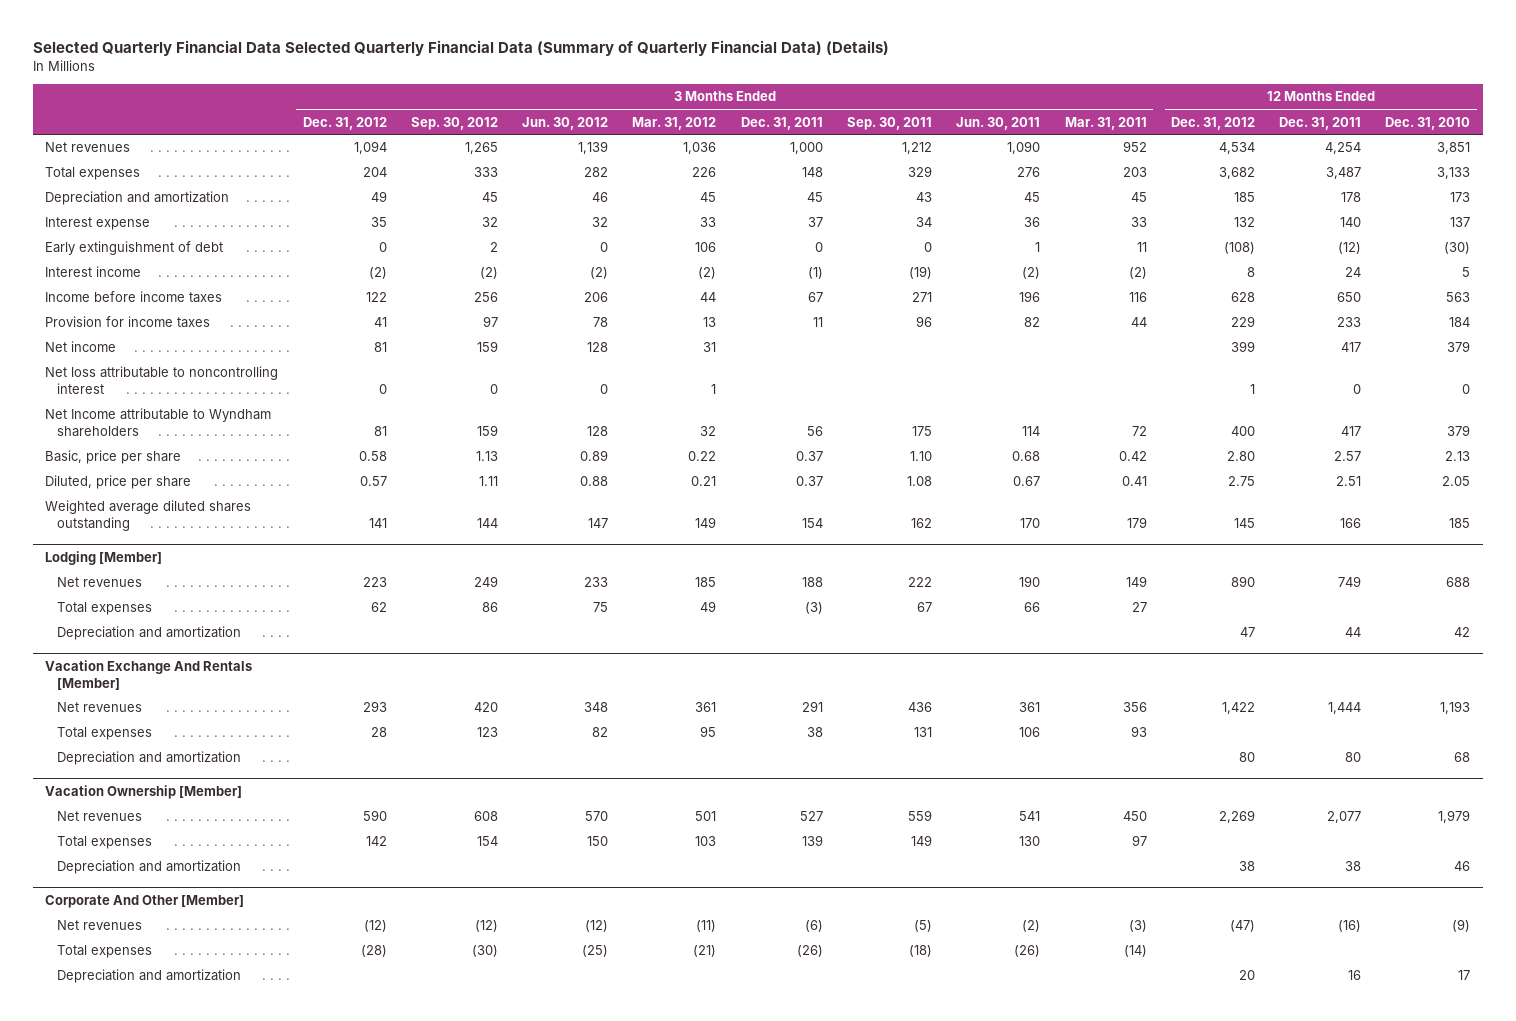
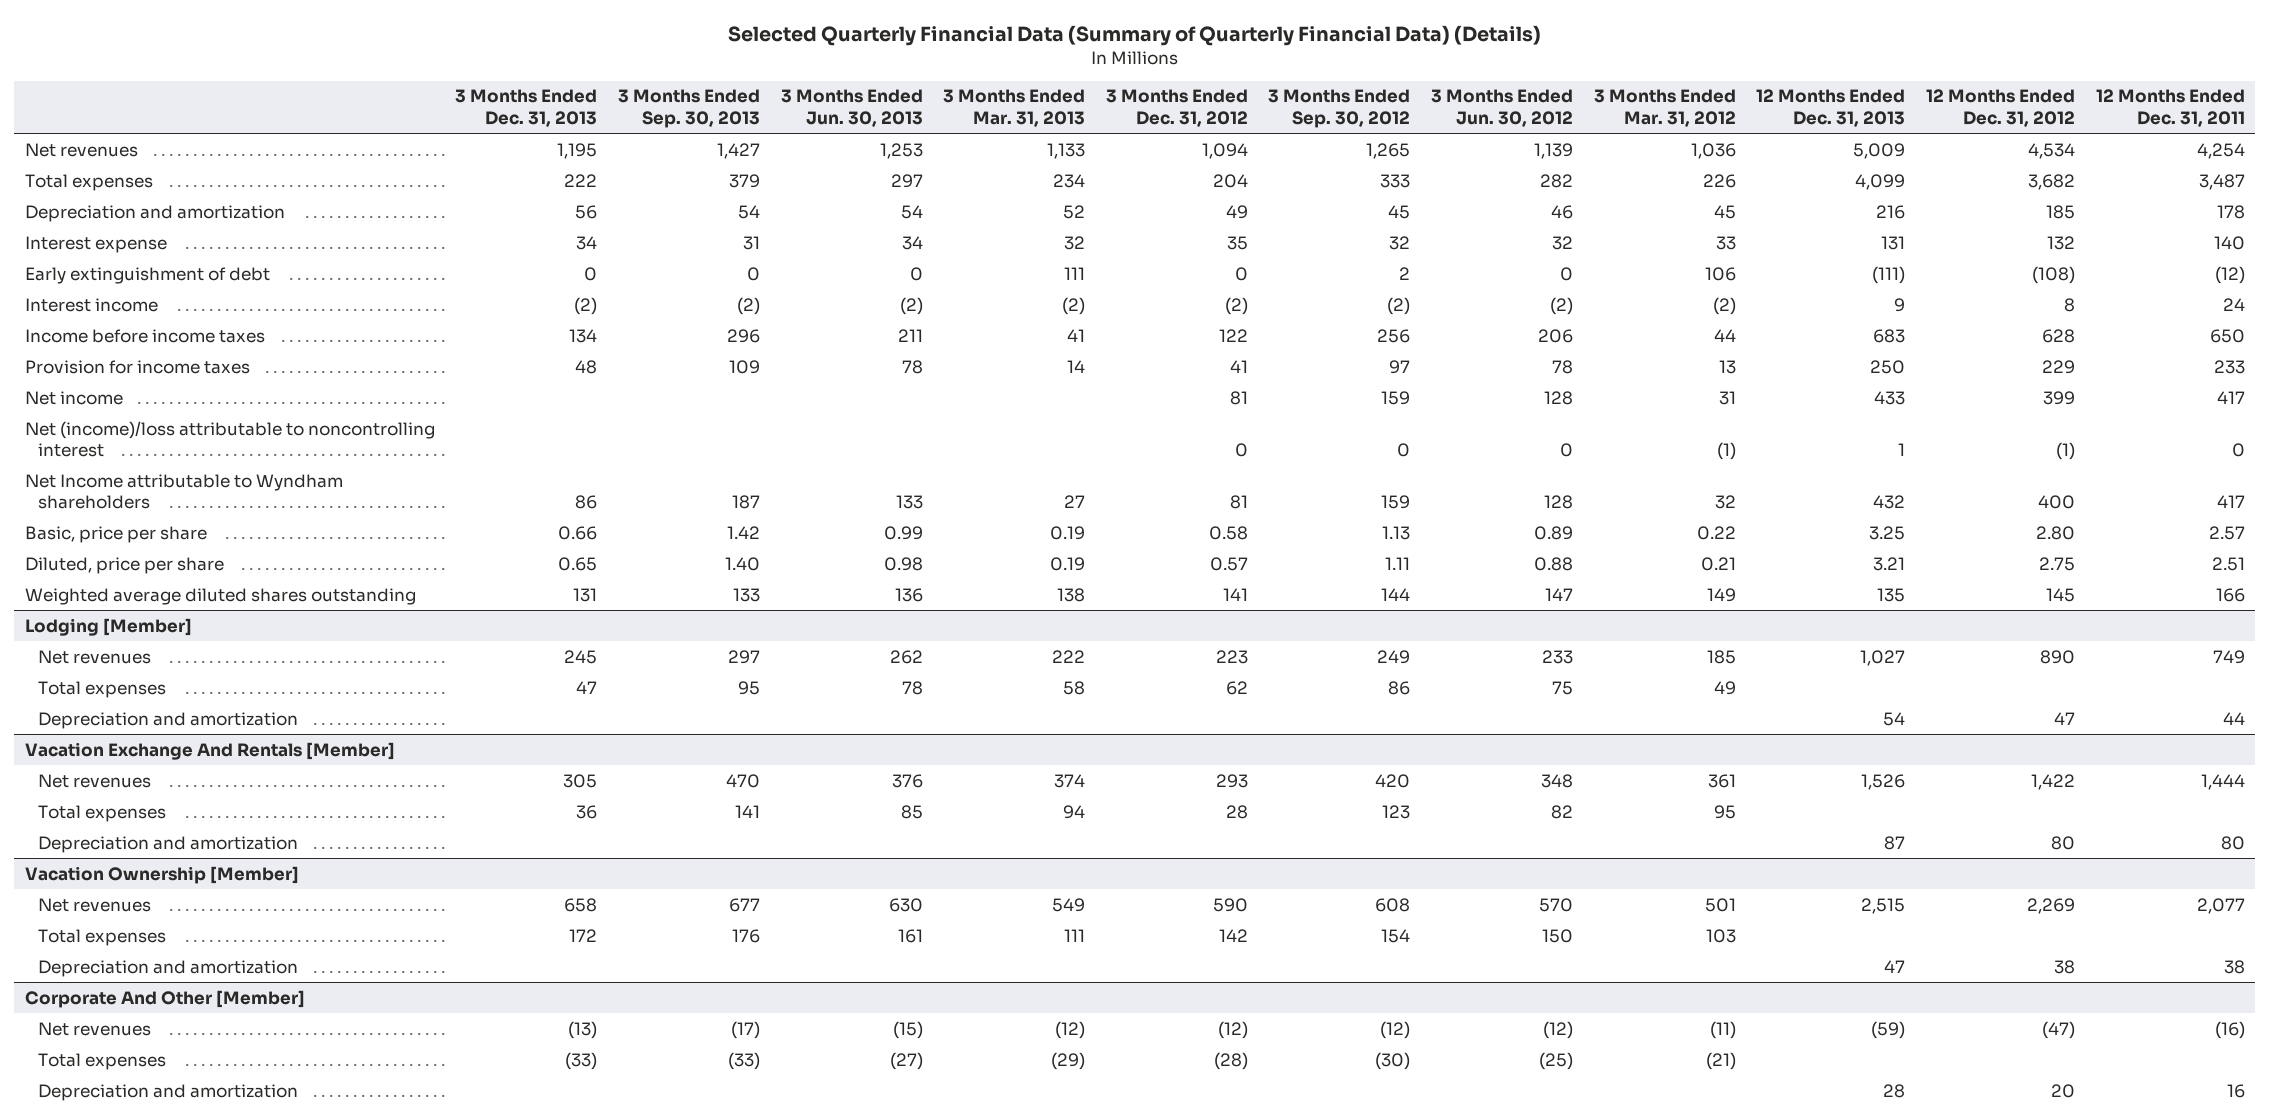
[33,40,890,57] Selected Quarterly Financial Data Selected Quarterly Financial Data (Summary of Quarterly Financial Data) (Details) -> [727,24,1541,46] Selected Quarterly Financial Data (Summary of Quarterly Financial Data) (Details)
[740,116,823,130] Dec. 31, 2011 -> none
[846,116,932,130] Sep. 30, 2011 -> none
[956,116,1041,130] Jun. 30, 2011 -> none
[1064,116,1147,130] Mar. 31, 2011 -> none
[1385,116,1471,130] Dec. 31, 2010 -> none
none -> [455,89,598,128] 3 Months Ended Dec. 31, 2013
none -> [617,89,760,129] 3 Months Ended Sep. 30, 2013
none -> [780,89,923,128] 3 Months Ended Jun. 30, 2013
none -> [943,89,1086,128] 3 Months Ended Mar. 31, 2013
none -> [1756,89,1906,128] 12 Months Ended Dec. 31, 2013
[45,366,279,395] Net loss attributable to noncontrolling interest -> [24,420,435,458] Net (income)/loss attributable to noncontrolling interest
[711,384,717,395] 1 -> [1716,442,1736,461] (1)
[1249,384,1255,395] 1 -> [2055,442,2075,461] (1)

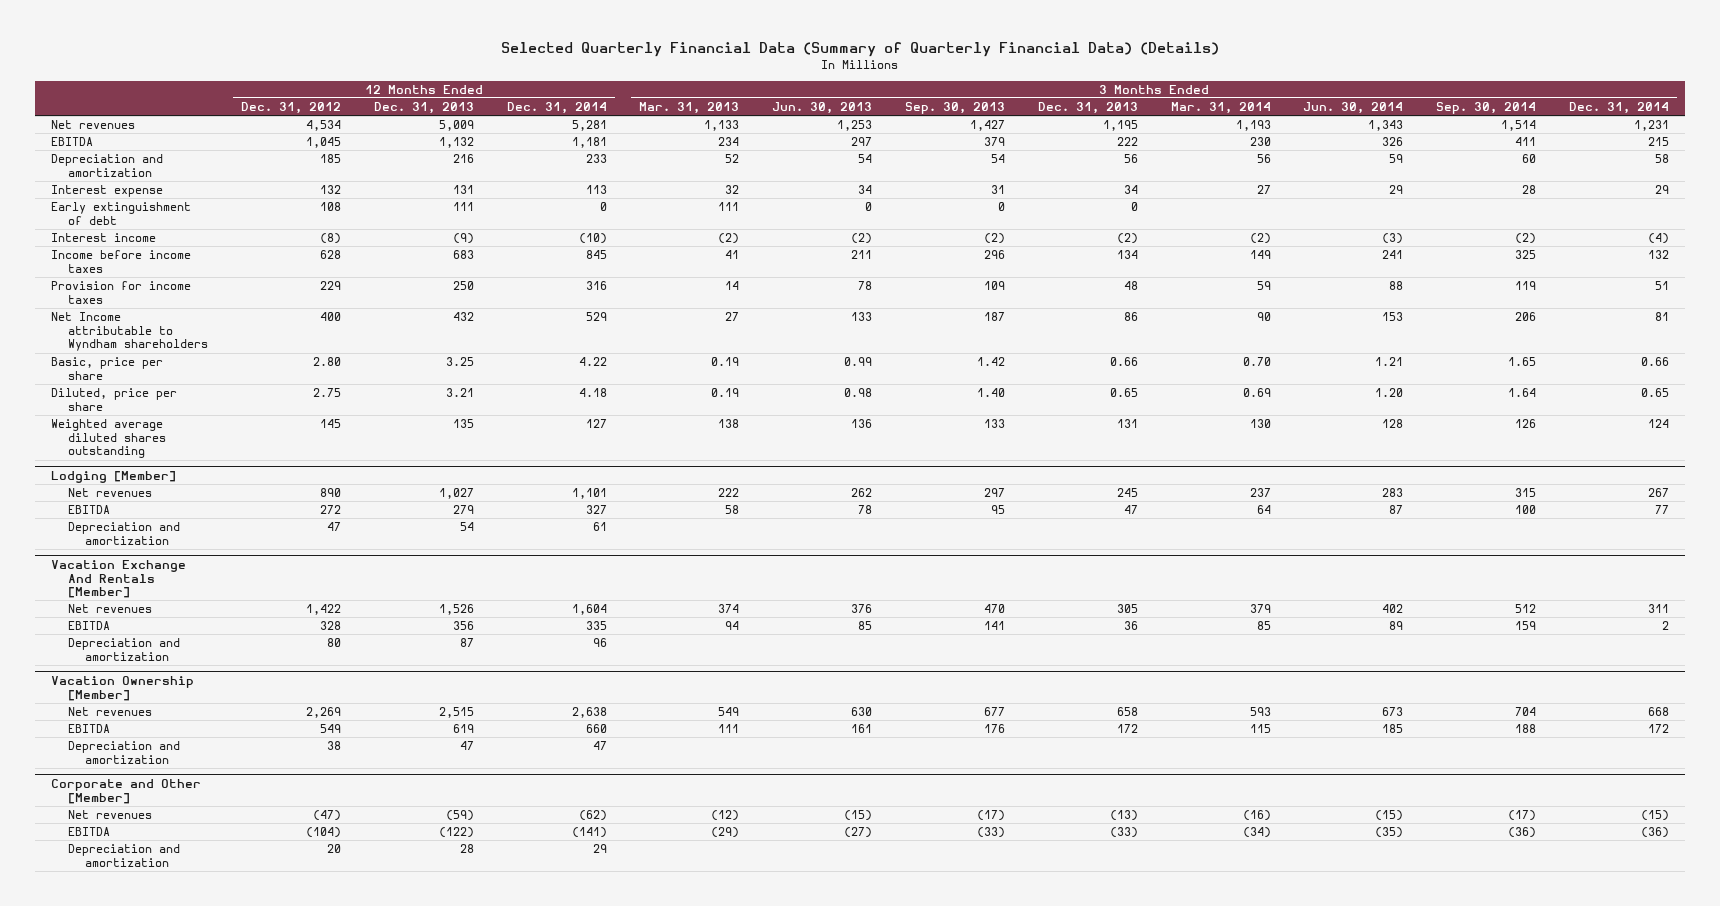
[1105,89,1248,128] 3 Months Ended Dec. 31, 2012 -> none
[1268,89,1411,129] 3 Months Ended Sep. 30, 2012 -> none
[1431,89,1574,128] 3 Months Ended Jun. 30, 2012 -> none
[1593,89,1736,128] 3 Months Ended Mar. 31, 2012 -> none
[2095,89,2245,128] 12 Months Ended Dec. 31, 2011 -> none
none -> [506,101,607,114] Dec. 31, 2014
none -> [1170,101,1271,114] Mar. 31, 2014
none -> [1303,101,1404,114] Jun. 30, 2014
none -> [1436,101,1537,114] Sep. 30, 2014
none -> [1569,101,1670,114] Dec. 31, 2014
[24,173,153,191] Total expenses -> none
none -> [51,137,94,147] EBITDA
[1872,265,1906,284] (111) -> [452,202,474,212] 111
[2031,265,2075,284] (108) -> [319,202,341,212] 108
[1894,297,1906,312] 9 -> [452,233,474,245] (9)
[2063,297,2075,312] 8 -> [319,233,341,245] (8)
[24,390,123,405] Net income -> none
[24,420,435,458] Net (income)/loss attributable to noncontrolling interest -> none
[38,680,167,698] Total expenses -> none
none -> [68,505,111,515] EBITDA
[38,804,167,822] Total expenses -> none
none -> [68,621,111,631] EBITDA
[38,928,167,946] Total expenses -> none
none -> [68,724,111,734] EBITDA
[24,989,305,1008] Corporate And Other [Member] -> [51,778,202,804] Corporate and Other [Member]
[38,1052,167,1070] Total expenses -> none
none -> [68,827,111,837] EBITDA

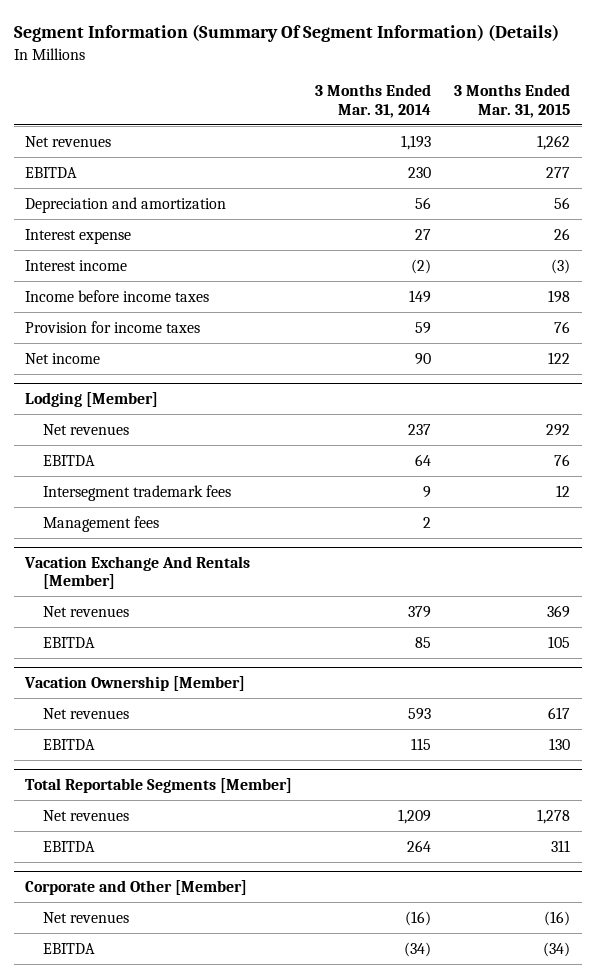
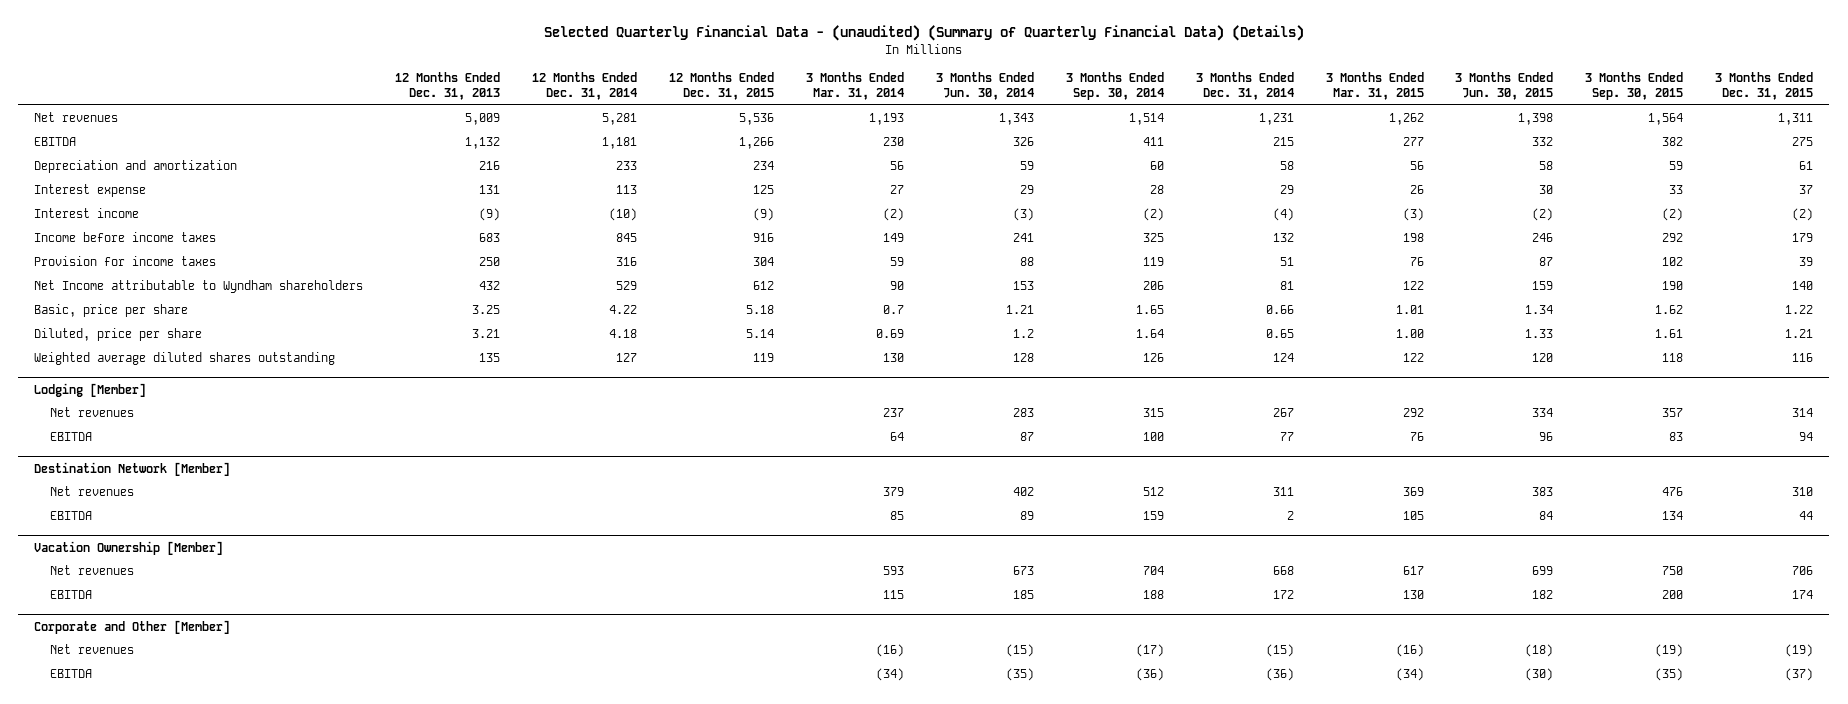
[13,24,559,43] Segment Information (Summary Of Segment Information) (Details) -> [543,25,1304,42] Selected Quarterly Financial Data - (unaudited) (Summary of Quarterly Financial Data) (Details)
none -> [395,72,501,101] 12 Months Ended Dec. 31, 2013
none -> [532,72,638,101] 12 Months Ended Dec. 31, 2014
none -> [669,72,775,101] 12 Months Ended Dec. 31, 2015
none -> [935,72,1034,101] 3 Months Ended Jun. 30, 2014
none -> [1065,72,1164,101] 3 Months Ended Sep. 30, 2014
none -> [1195,72,1294,101] 3 Months Ended Dec. 31, 2014
none -> [1455,72,1554,101] 3 Months Ended Jun. 30, 2015
none -> [1585,72,1684,101] 3 Months Ended Sep. 30, 2015
none -> [1715,72,1814,101] 3 Months Ended Dec. 31, 2015
[25,352,101,364] Net income -> [34,280,364,294] Net Income attributable to Wyndham shareholders
none -> [34,304,189,318] Basic, price per share
none -> [34,328,203,342] Diluted, price per share
none -> [34,352,336,366] Weighted average diluted shares outstanding
[43,484,232,501] Intersegment trademark fees -> none
[43,515,160,532] Management fees -> none
[24,555,251,590] Vacation Exchange And Rentals [Member] -> [34,461,231,476] Destination Network [Member]
[25,777,293,793] Total Reportable Segments [Member] -> none
[43,809,130,821] Net revenues -> none
[43,840,96,852] EBITDA -> none

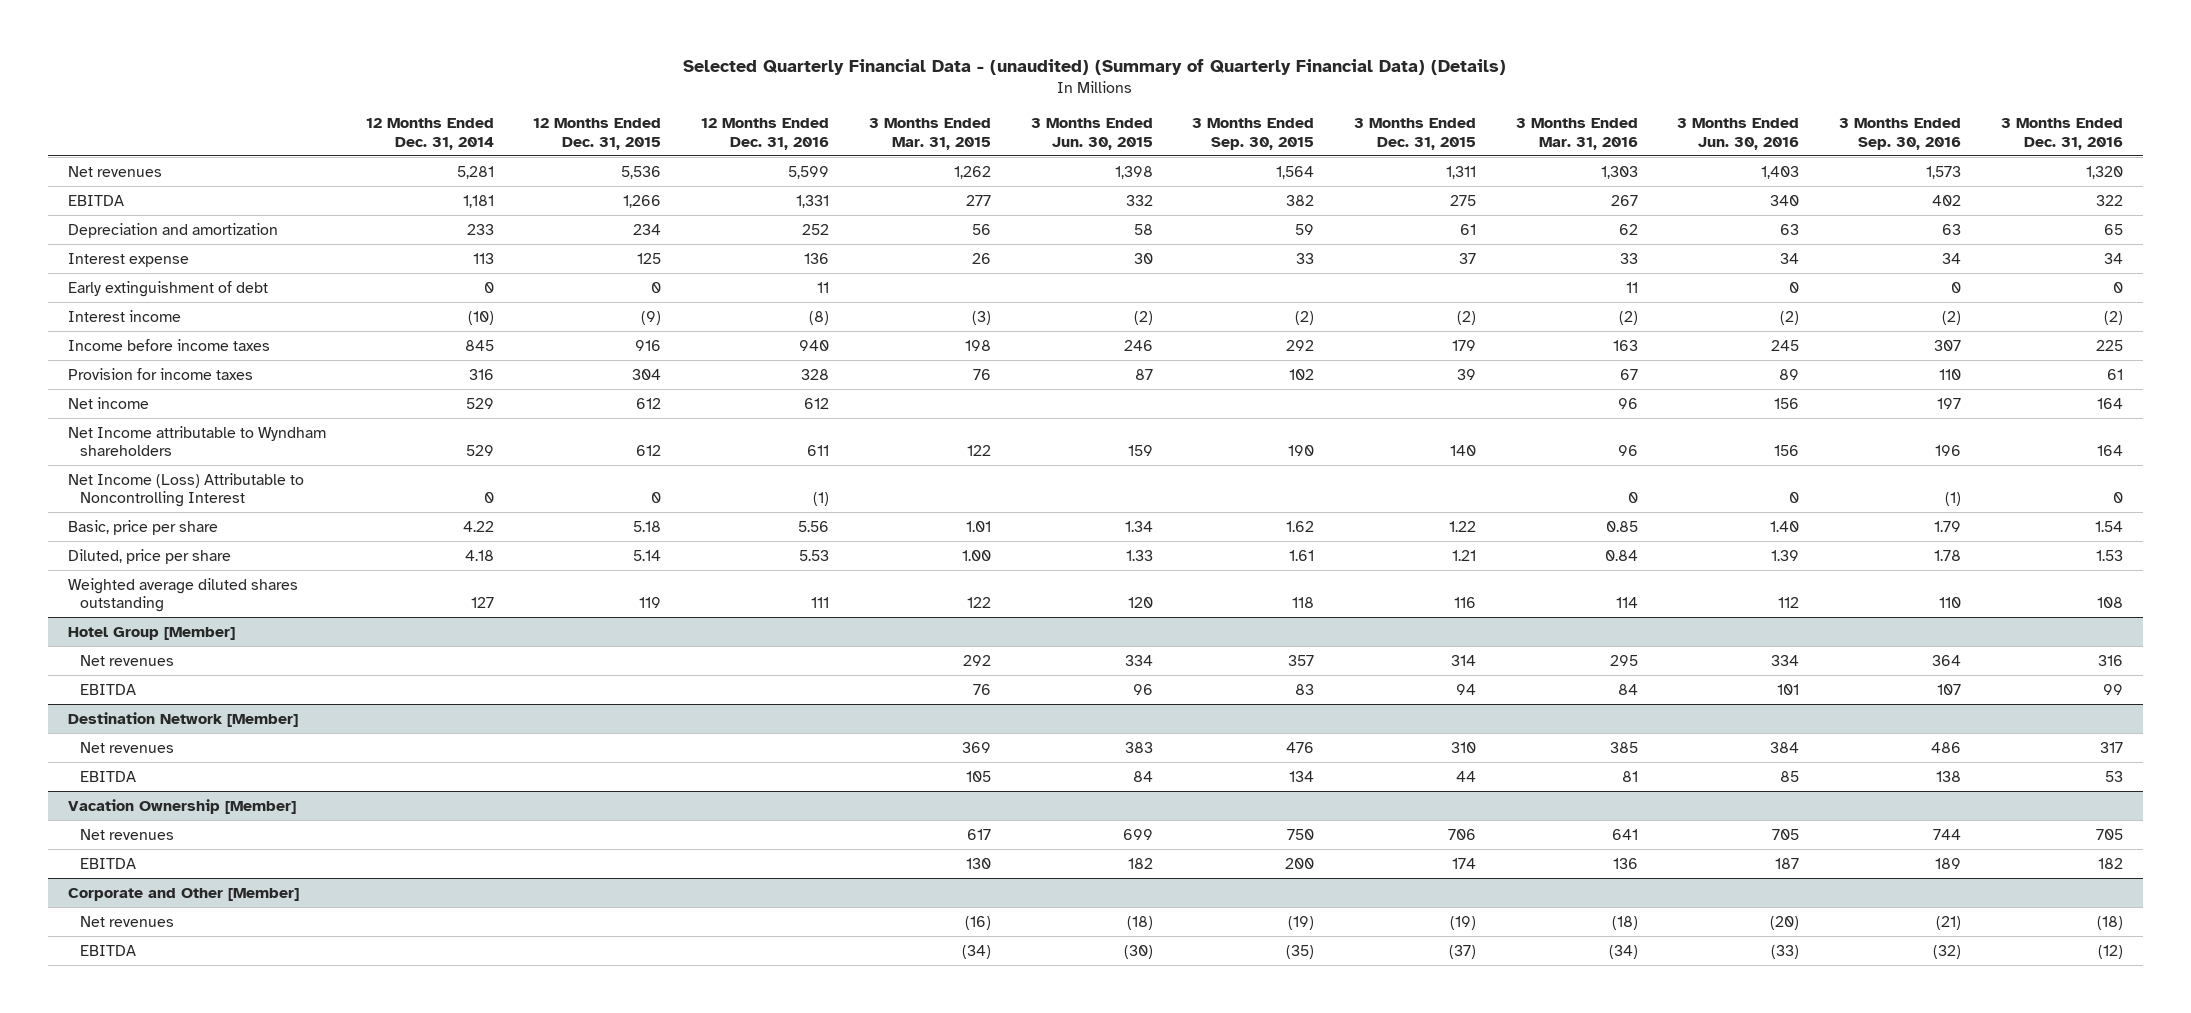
[395,72,501,101] 12 Months Ended Dec. 31, 2013 -> none
[805,72,904,101] 3 Months Ended Mar. 31, 2014 -> none
[935,72,1034,101] 3 Months Ended Jun. 30, 2014 -> none
[1065,72,1164,101] 3 Months Ended Sep. 30, 2014 -> none
[1195,72,1294,101] 3 Months Ended Dec. 31, 2014 -> none
none -> [701,118,830,150] 12 Months Ended Dec. 31, 2016
none -> [1515,118,1638,150] 3 Months Ended Mar. 31, 2016
none -> [1677,118,1800,150] 3 Months Ended Jun. 30, 2016
none -> [1839,118,1962,150] 3 Months Ended Sep. 30, 2016
none -> [2000,118,2123,150] 3 Months Ended Dec. 31, 2016
none -> [68,280,269,297] Early extinguishment of debt
none -> [68,396,150,409] Net income
none -> [68,472,305,508] Net Income (Loss) Attributable to Noncontrolling Interest
[34,382,147,397] Lodging [Member] -> [68,626,236,640] Hotel Group [Member]

